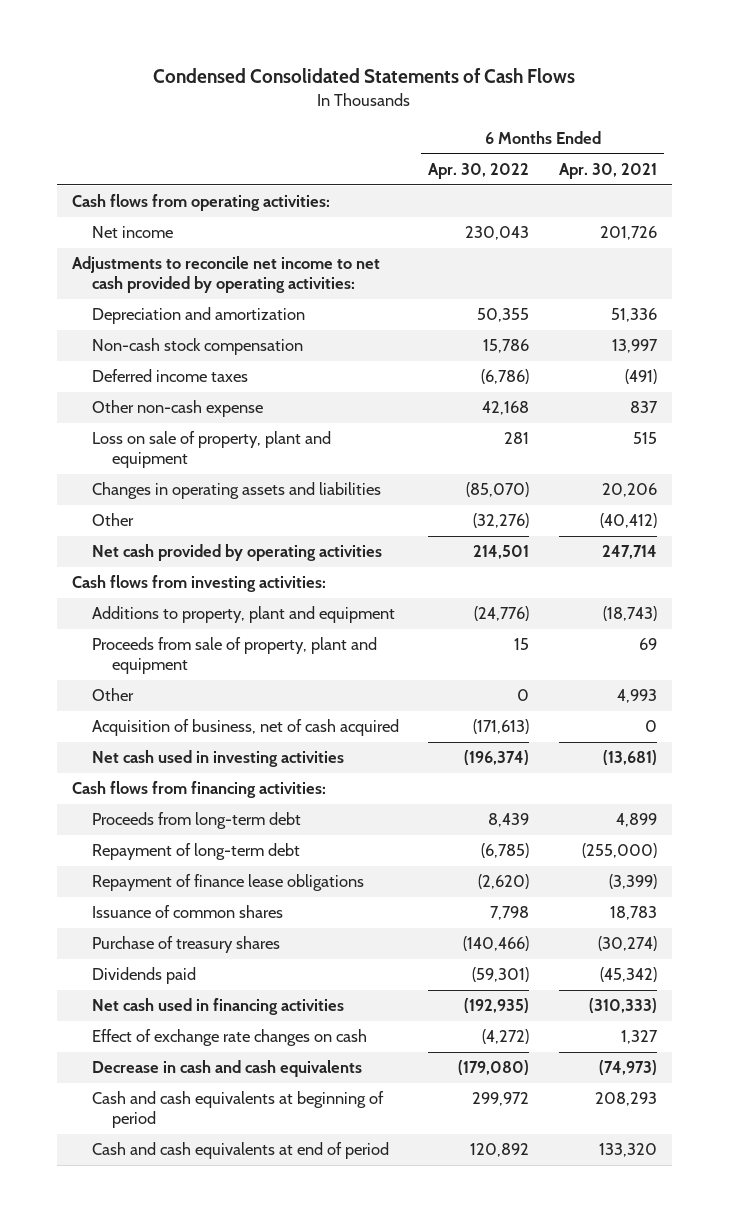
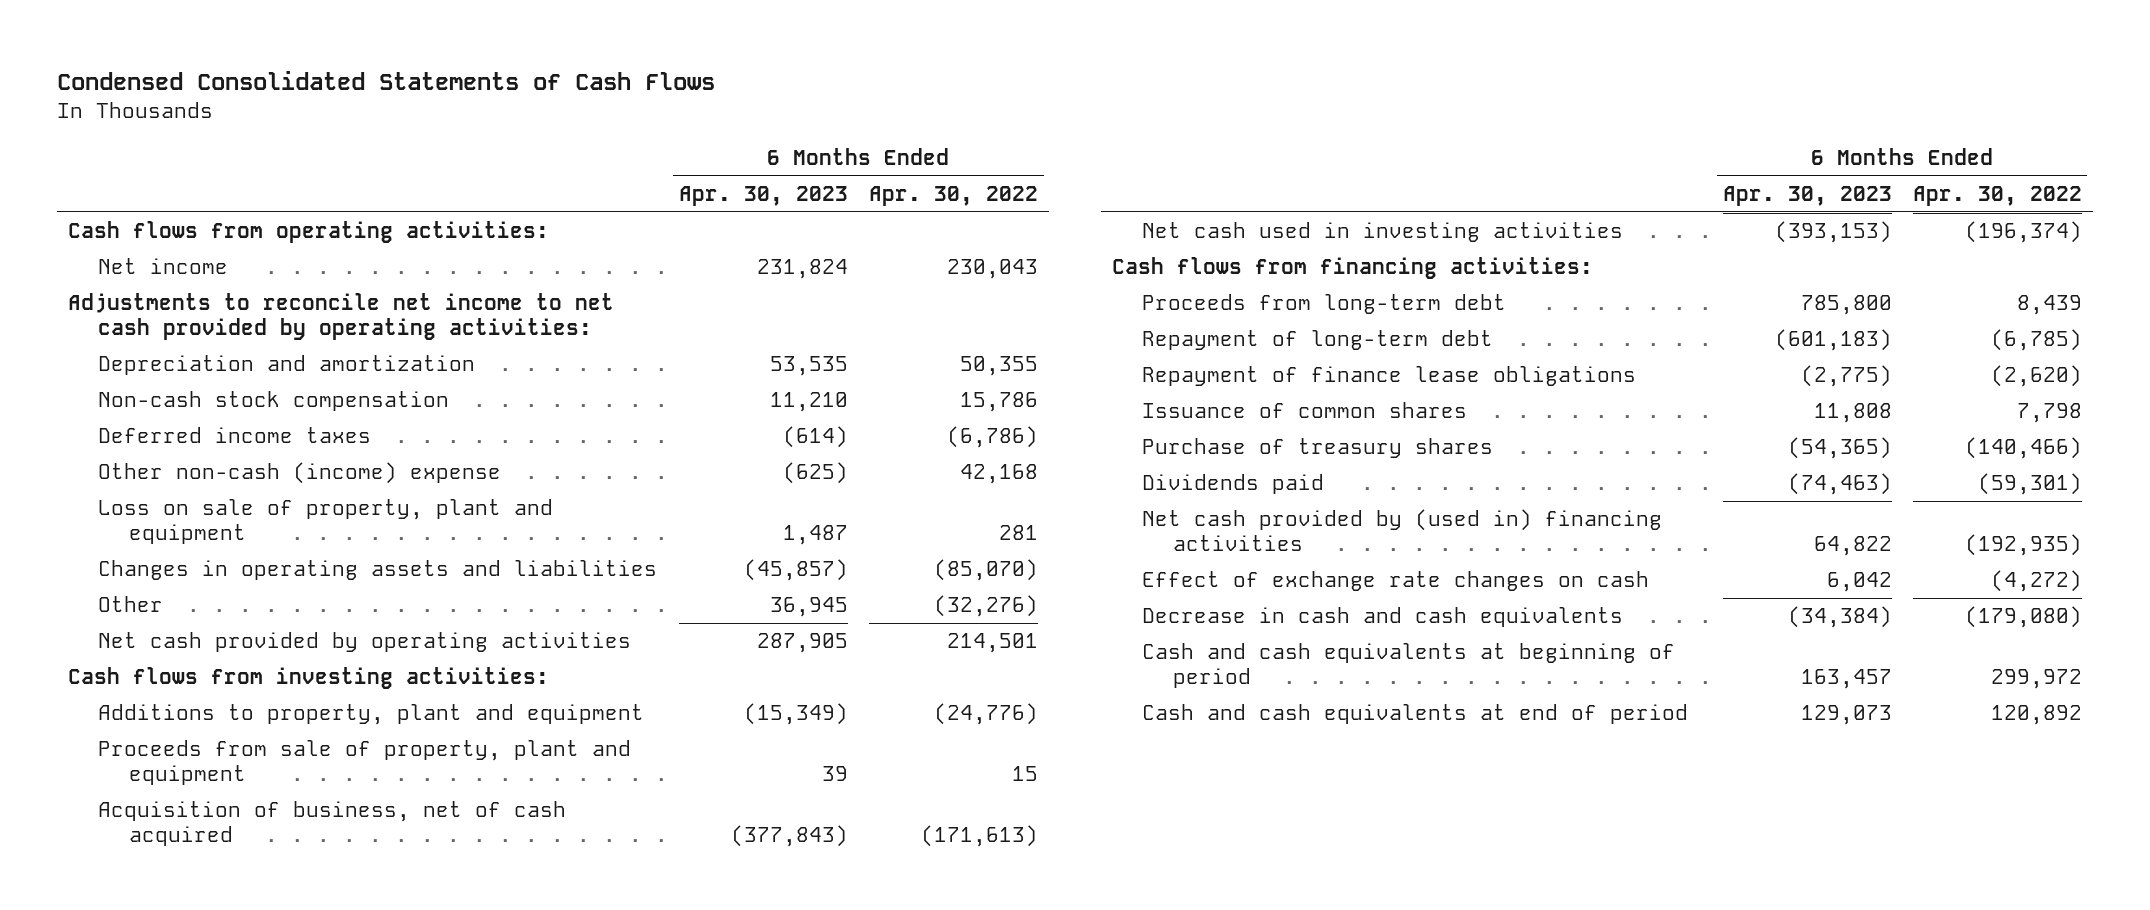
[558,163,657,180] Apr. 30, 2021 -> none
none -> [678,185,848,206] Apr. 30, 2023
[92,400,264,418] Other non-cash expense -> [98,462,502,485] Other non-cash (income) expense
[92,688,135,702] Other -> none
[92,998,345,1016] Net cash used in financing activities -> [1142,509,1663,552] Net cash provided by (used in) financing activities

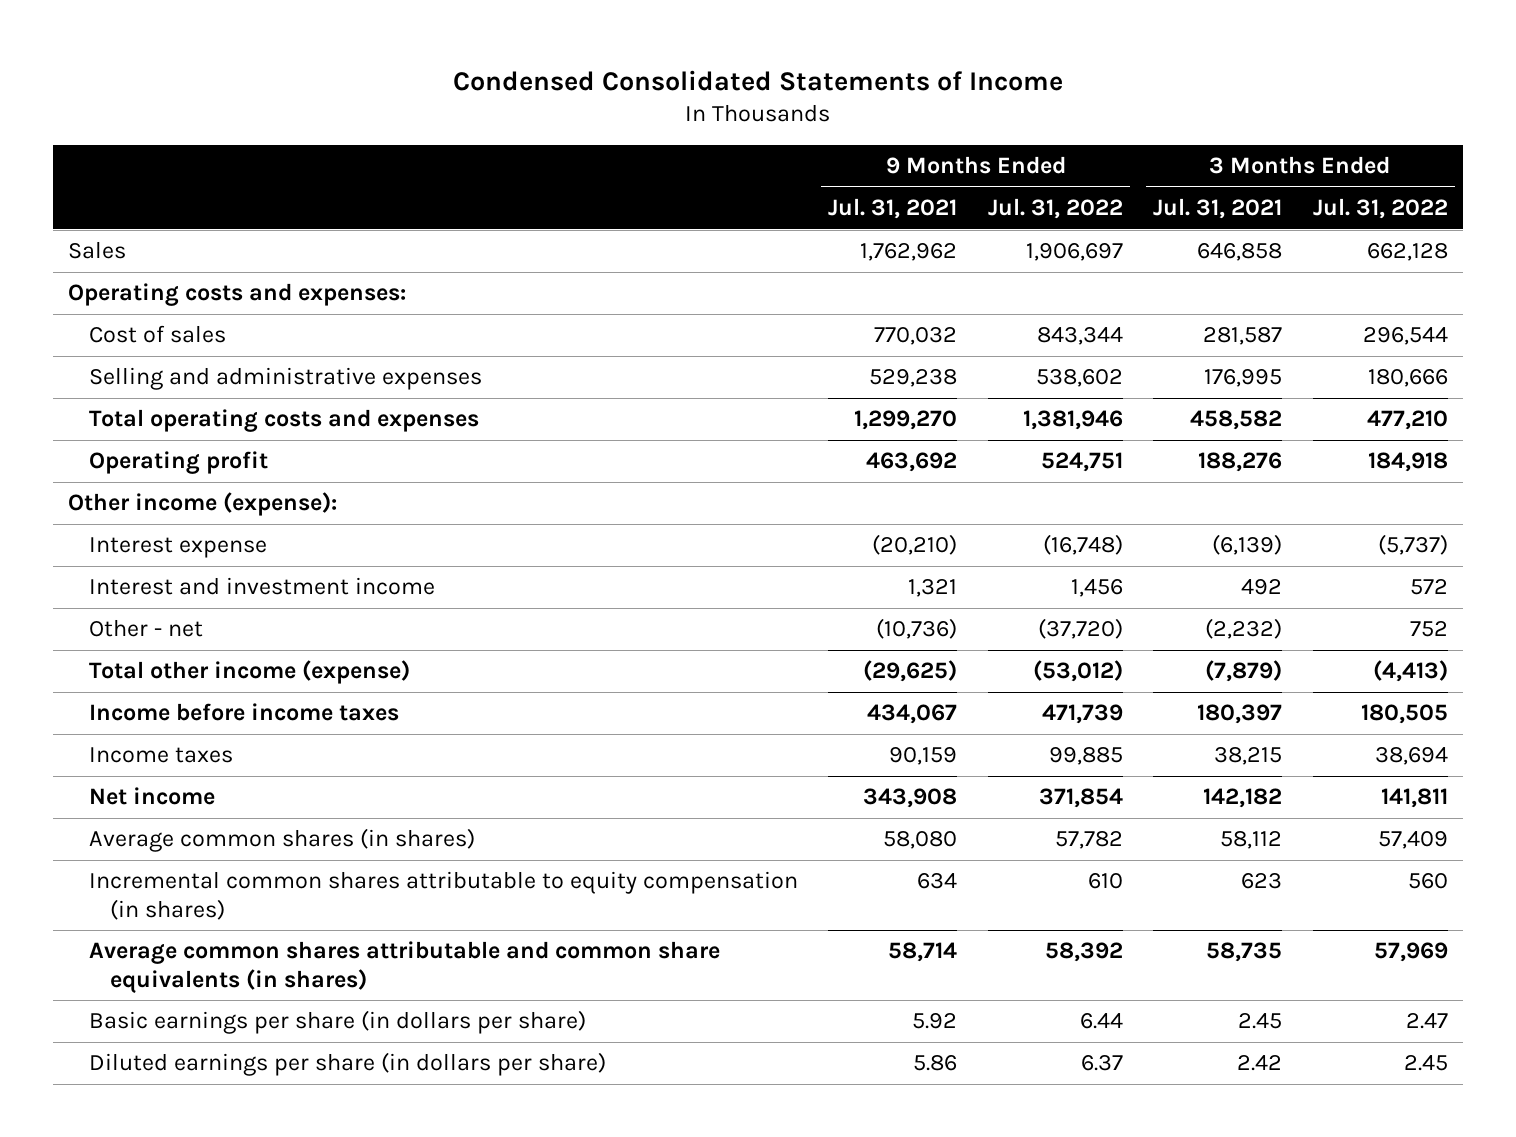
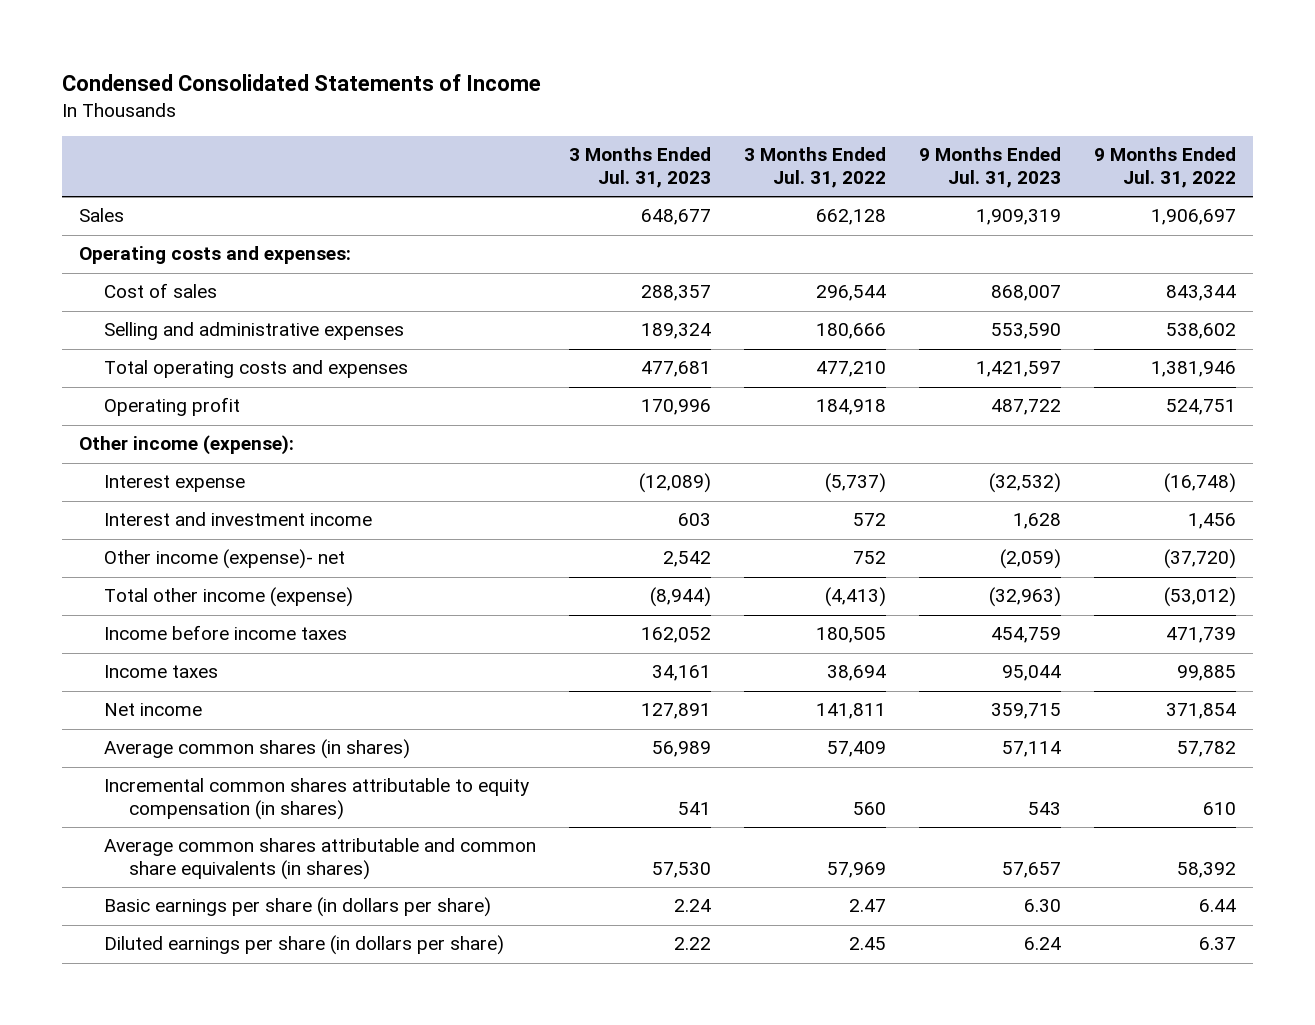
[828,198,958,220] Jul. 31, 2021 -> none
[1153,198,1283,220] Jul. 31, 2021 -> none
none -> [568,147,711,189] 3 Months Ended Jul. 31, 2023
none -> [919,147,1062,189] 9 Months Ended Jul. 31, 2023
[89,619,204,638] Other - net -> [103,549,345,570] Other income (expense)- net

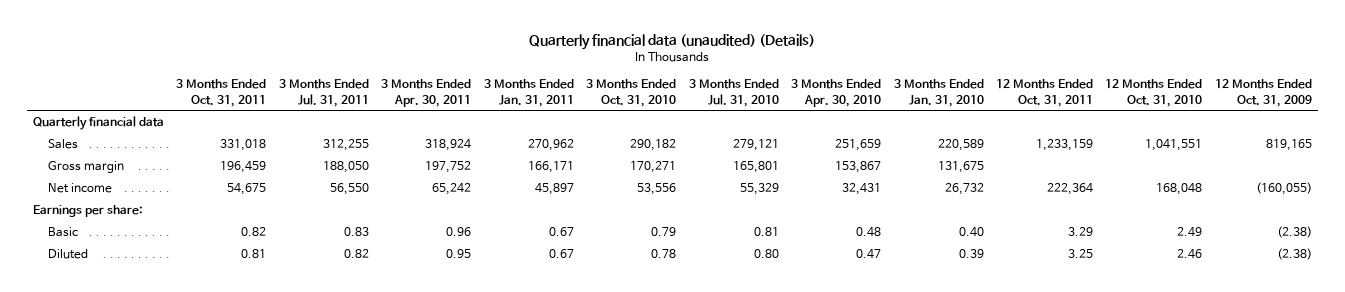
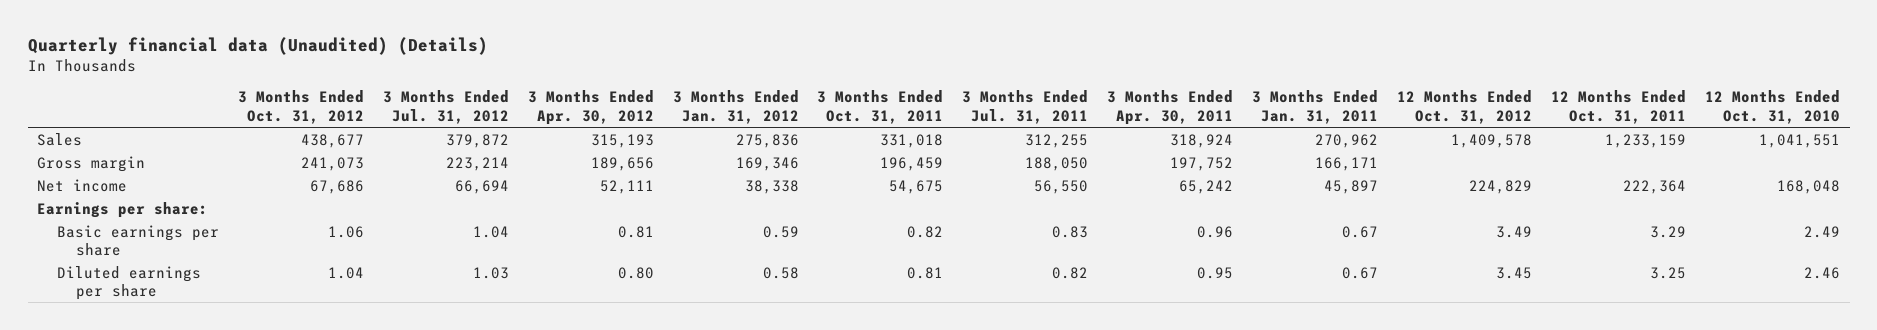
[529,34,816,51] Quarterly financial data (unaudited) (Details) -> [27,36,488,55] Quarterly financial data (Unaudited) (Details)
[586,79,677,107] 3 Months Ended Oct. 31, 2010 -> none
[688,79,779,107] 3 Months Ended Jul. 31, 2010 -> none
[791,79,882,107] 3 Months Ended Apr. 30, 2010 -> none
[893,79,984,107] 3 Months Ended Jan. 31, 2010 -> none
[1214,79,1312,107] 12 Months Ended Oct. 31, 2009 -> none
none -> [237,90,364,124] 3 Months Ended Oct. 31, 2012
none -> [382,90,509,124] 3 Months Ended Jul. 31, 2012
none -> [527,90,654,125] 3 Months Ended Apr. 30, 2012
none -> [672,90,799,124] 3 Months Ended Jan. 31, 2012
none -> [1397,90,1533,124] 12 Months Ended Oct. 31, 2012
[32,116,164,131] Quarterly financial data -> none
[47,227,78,238] Basic -> [56,224,219,257] Basic earnings per share
[47,249,88,260] Diluted -> [56,265,201,301] Diluted earnings per share

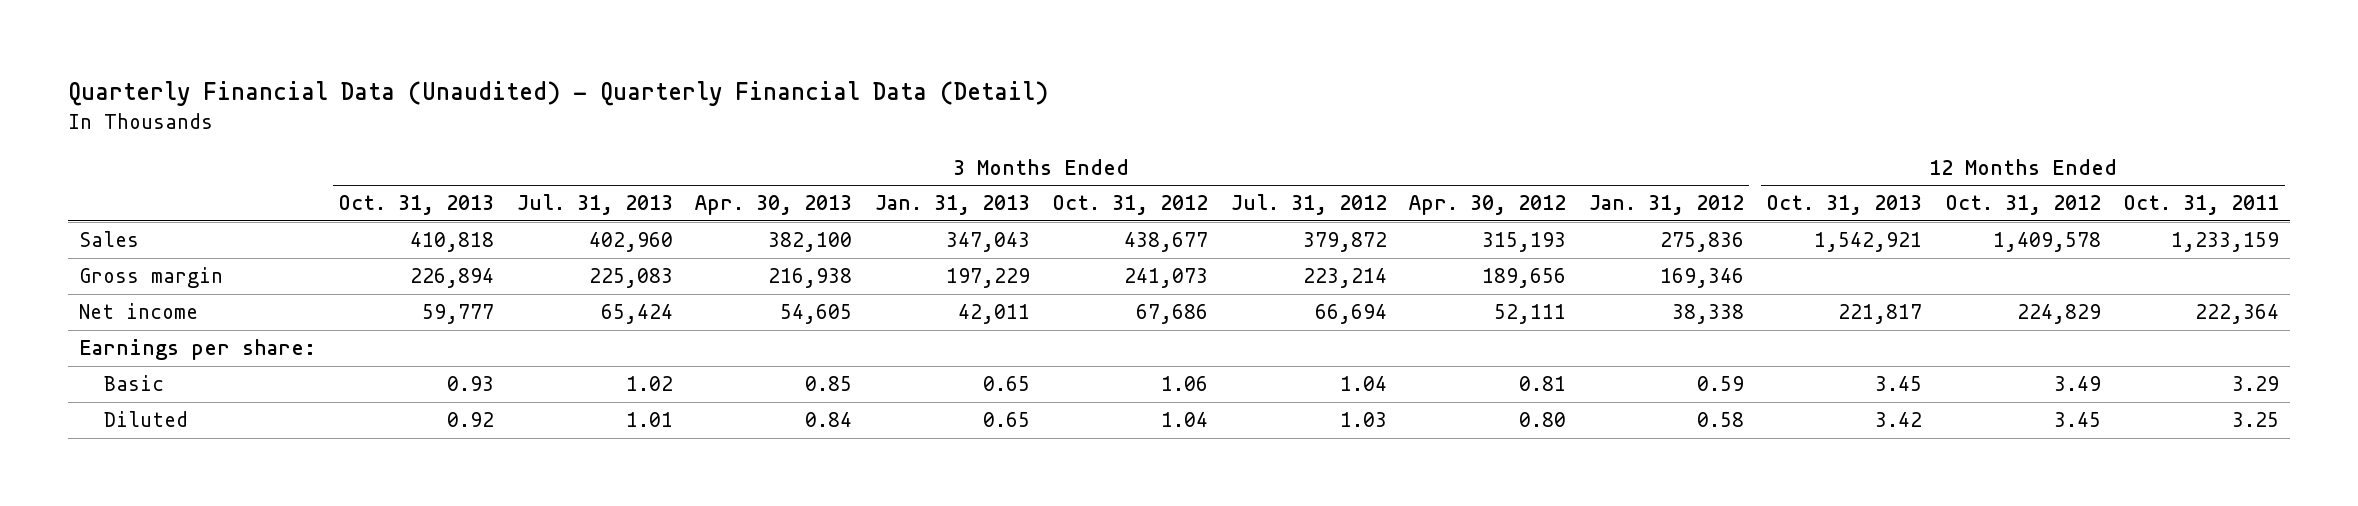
[27,36,488,55] Quarterly financial data (Unaudited) (Details) -> [67,81,1048,107] Quarterly Financial Data (Unaudited) - Quarterly Financial Data (Detail)
[817,90,944,124] 3 Months Ended Oct. 31, 2011 -> none
[962,90,1089,124] 3 Months Ended Jul. 31, 2011 -> none
[1107,90,1234,125] 3 Months Ended Apr. 30, 2011 -> none
[1252,90,1379,124] 3 Months Ended Jan. 31, 2011 -> none
[1705,90,1841,124] 12 Months Ended Oct. 31, 2010 -> none
none -> [338,195,495,216] Oct. 31, 2013
none -> [516,194,673,216] Jul. 31, 2013
none -> [695,195,853,216] Apr. 30, 2013
none -> [874,195,1030,216] Jan. 31, 2013
none -> [1766,195,1923,216] Oct. 31, 2013
[56,224,219,257] Basic earnings per share -> [103,375,164,392] Basic
[56,265,201,301] Diluted earnings per share -> [103,411,188,428] Diluted

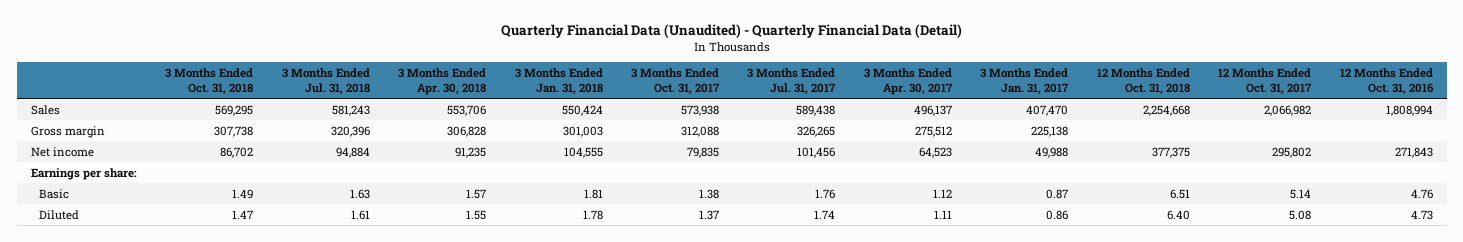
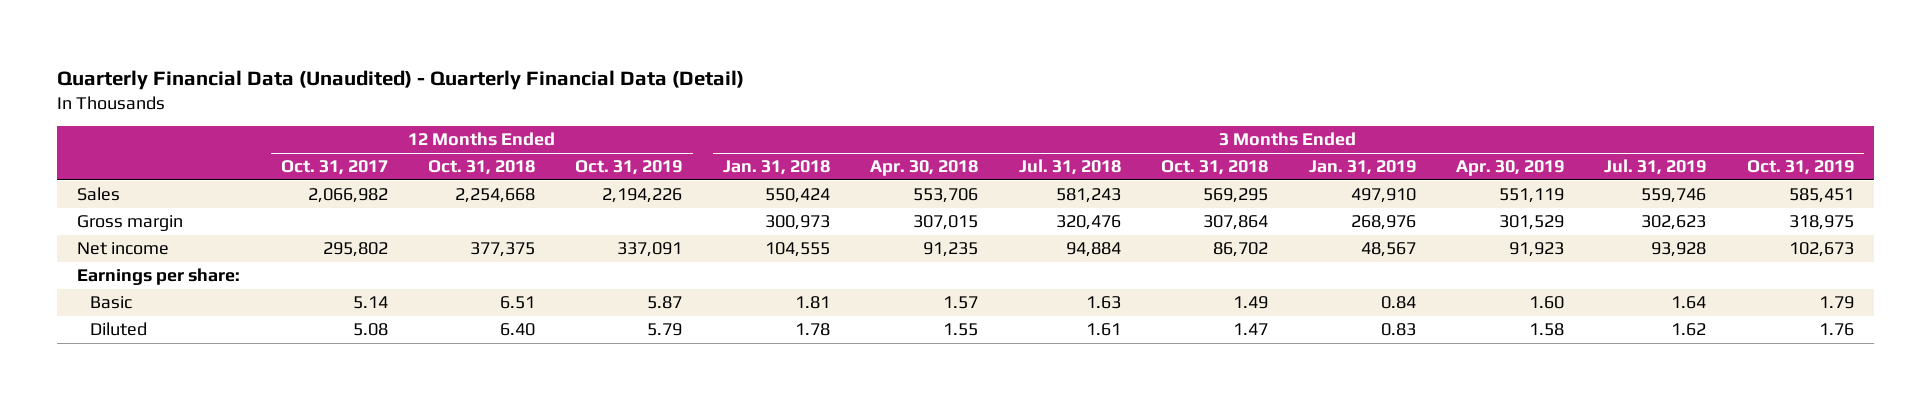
[630,68,720,95] 3 Months Ended Oct. 31, 2017 -> none
[747,68,837,95] 3 Months Ended Jul. 31, 2017 -> none
[863,68,953,95] 3 Months Ended Apr. 30, 2017 -> none
[980,68,1070,95] 3 Months Ended Jan. 31, 2017 -> none
[1339,68,1434,95] 12 Months Ended Oct. 31, 2016 -> none
none -> [575,160,683,176] Oct. 31, 2019
none -> [1308,160,1416,176] Jan. 31, 2019
none -> [1455,160,1564,177] Apr. 30, 2019
none -> [1604,159,1707,176] Jul. 31, 2019
none -> [1746,160,1854,176] Oct. 31, 2019
[214,125,254,137] 307,738 -> [1203,215,1269,231] 307,864
[330,125,370,137] 320,396 -> [1055,215,1121,231] 320,476
[447,125,487,137] 306,828 -> [913,215,979,231] 307,015
[562,125,603,137] 301,003 -> [764,215,830,231] 300,973

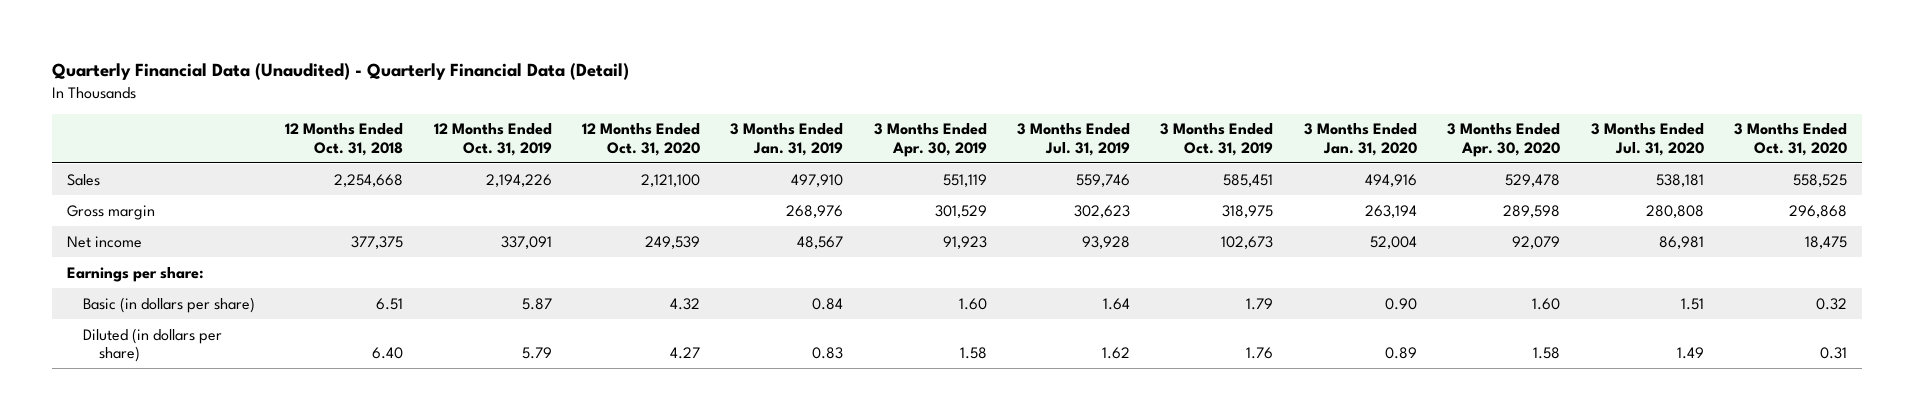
[280,160,388,176] Oct. 31, 2017 -> none
[722,160,830,176] Jan. 31, 2018 -> none
[870,160,979,177] Apr. 30, 2018 -> none
[1018,159,1121,176] Jul. 31, 2018 -> none
[1161,160,1269,176] Oct. 31, 2018 -> none
none -> [582,123,701,156] 12 Months Ended Oct. 31, 2020
none -> [1303,123,1417,156] 3 Months Ended Jan. 31, 2020
none -> [1447,123,1561,157] 3 Months Ended Apr. 30, 2020
none -> [1590,123,1704,156] 3 Months Ended Jul. 31, 2020
none -> [1733,123,1847,156] 3 Months Ended Oct. 31, 2020
[90,296,133,310] Basic -> [83,296,256,313] Basic (in dollars per share)
[90,322,148,337] Diluted -> [83,327,223,362] Diluted (in dollars per share)

